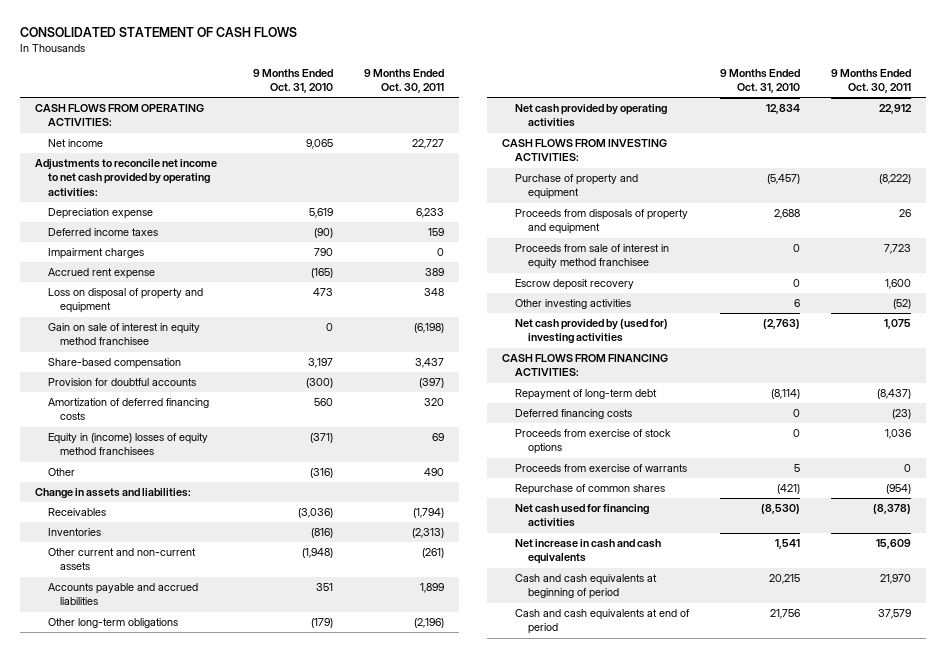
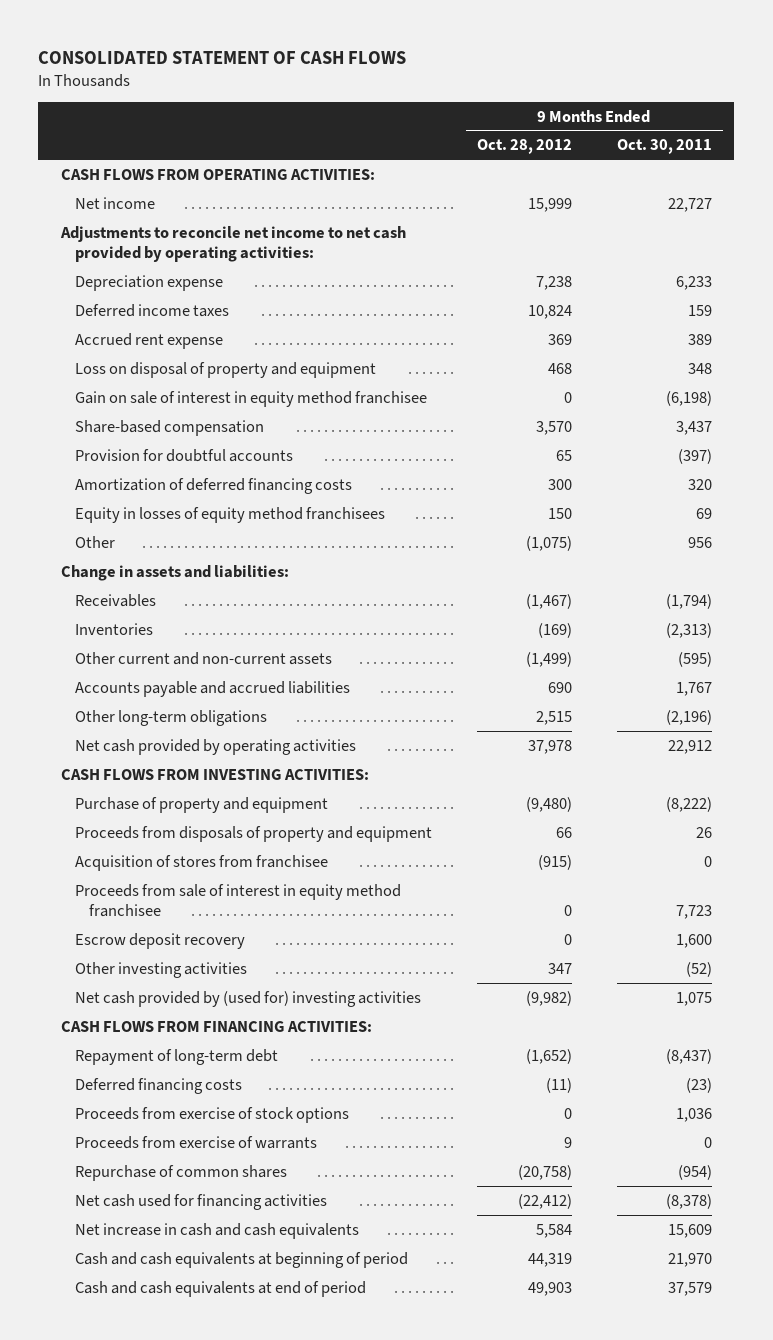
[252,68,333,94] 9 Months Ended Oct. 31, 2010 -> none
none -> [476,139,572,155] Oct. 28, 2012
[47,248,144,260] Impairment charges -> none
[47,433,208,456] Equity in (income) losses of equity method franchisees -> [74,506,385,523] Equity in losses of equity method franchisees
[423,468,444,477] 490 -> [687,536,712,548] 956
[421,548,444,559] (261) -> [677,651,712,667] (595)
[419,583,444,594] 1,899 -> [675,681,712,696] 1,767
none -> [74,854,328,871] Acquisition of stores from franchisee

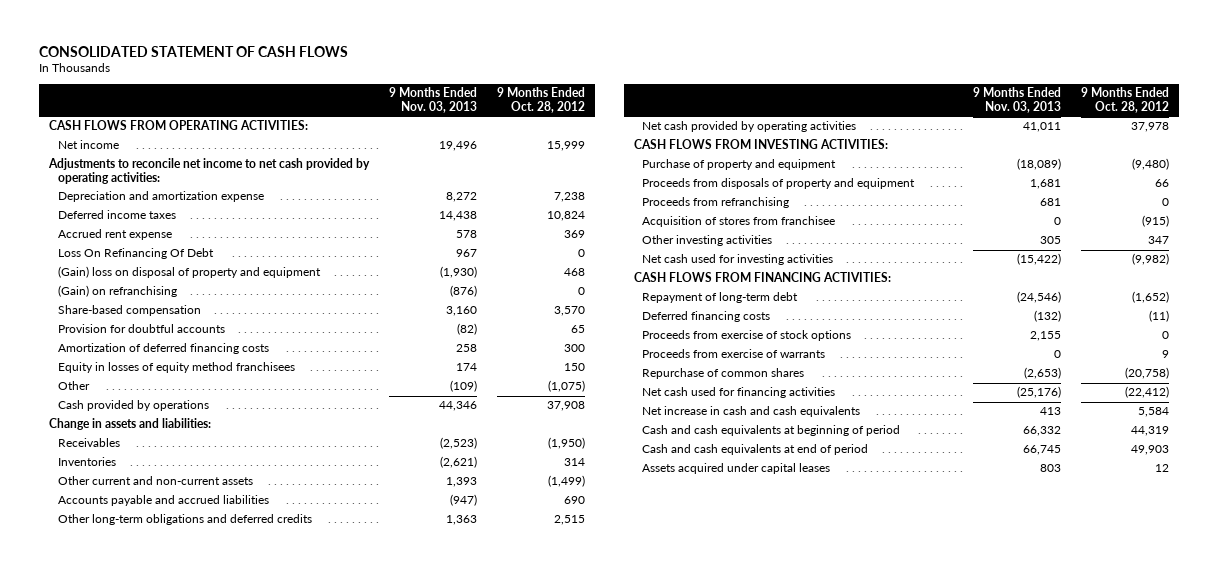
[616,139,712,155] Oct. 30, 2011 -> none
none -> [388,87,477,113] 9 Months Ended Nov. 03, 2013
[74,274,223,291] Depreciation expense -> [57,191,264,203] Depreciation and amortization expense
[74,390,427,407] Gain on sale of interest in equity method franchisee -> none
none -> [57,248,214,260] Loss On Refinancing Of Debt
[74,361,376,378] Loss on disposal of property and equipment -> [57,266,321,279] (Gain) loss on disposal of property and equipment
none -> [57,285,177,298] (Gain) on refranchising
none -> [57,400,209,412] Cash provided by operations
[525,593,572,609] (1,467) -> [547,437,585,450] (1,950)
[537,622,572,638] (169) -> [563,458,585,467] 314
[74,709,267,726] Other long-term obligations -> [57,514,312,526] Other long-term obligations and deferred credits
none -> [642,197,790,209] Proceeds from refranchising
[74,883,401,917] Proceeds from sale of interest in equity method franchisee -> none
[74,932,245,949] Escrow deposit recovery -> none
[74,990,421,1007] Net cash provided by (used for) investing activities -> [642,254,834,266] Net cash used for investing activities
none -> [642,463,831,475] Assets acquired under capital leases

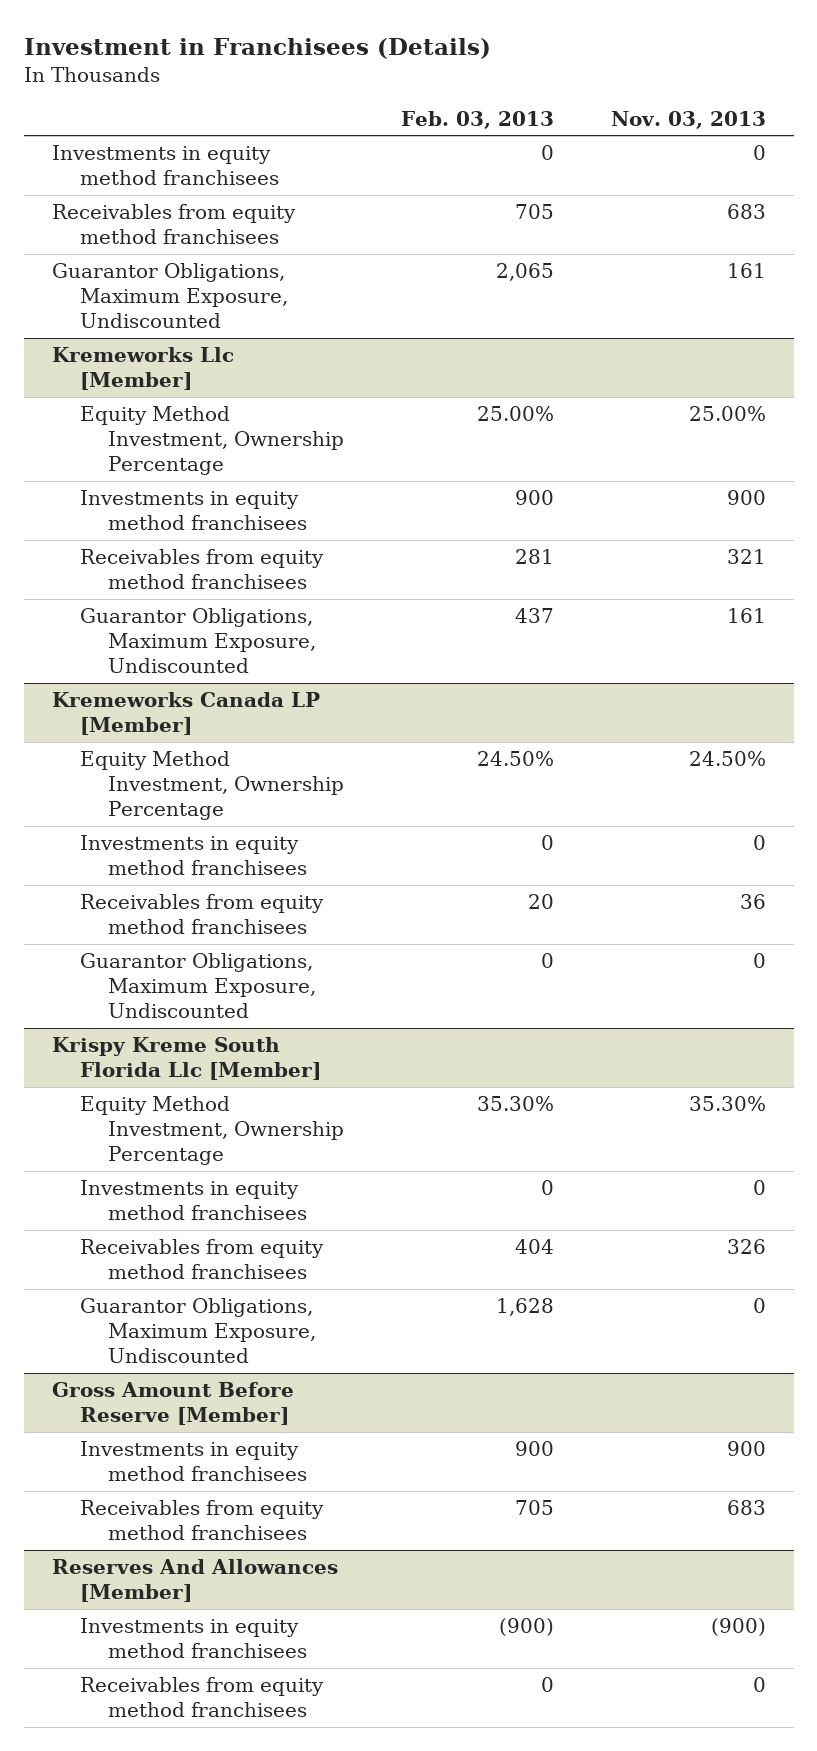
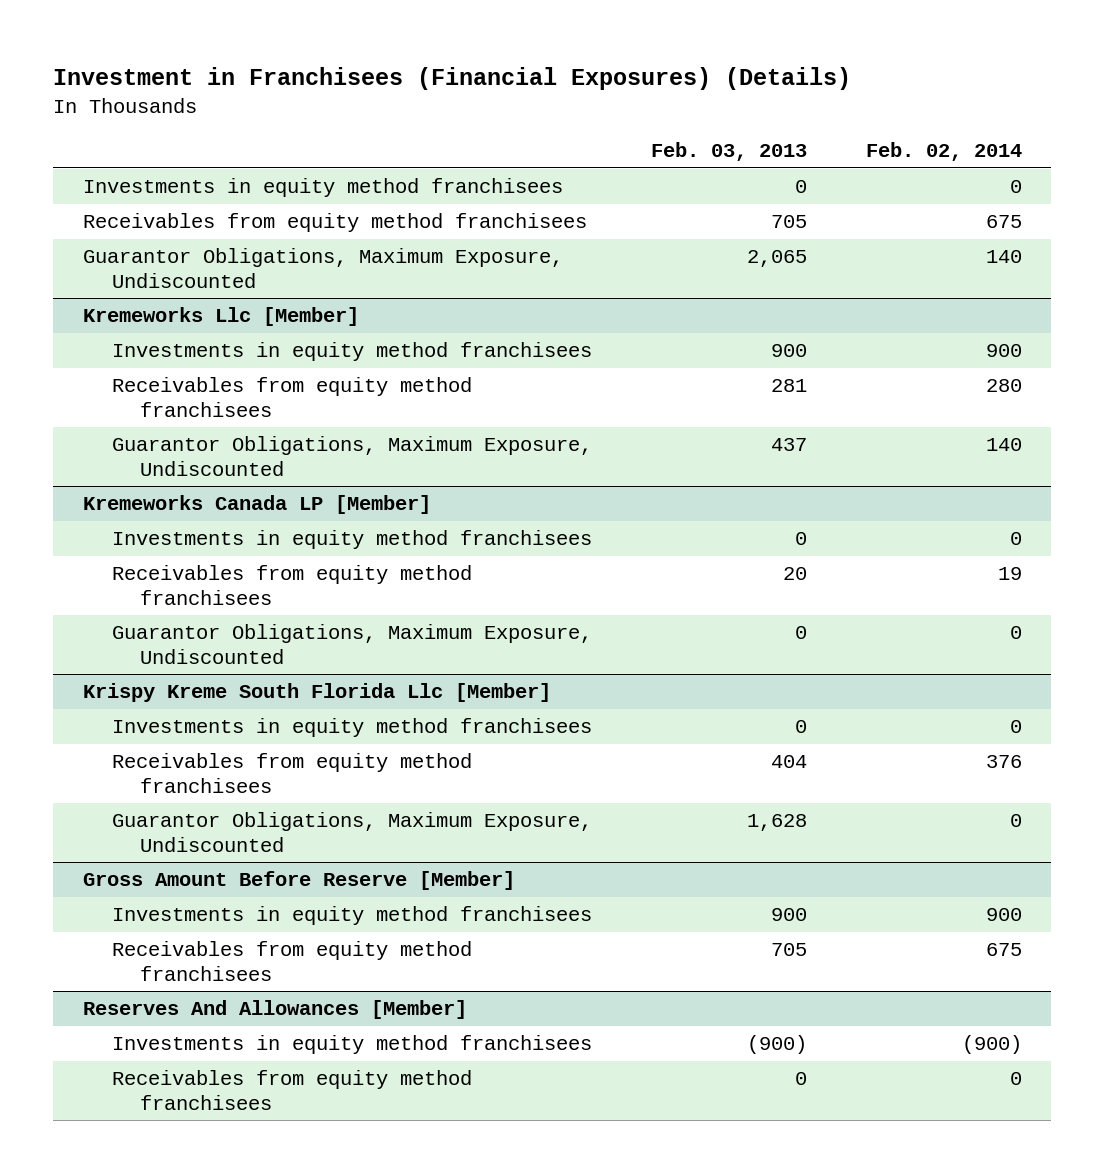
[23,37,491,59] Investment in Franchisees (Details) -> [53,67,852,91] Investment in Franchisees (Financial Exposures) (Details)
[610,110,766,129] Nov. 03, 2013 -> none
none -> [865,142,1022,162] Feb. 02, 2014
[80,406,345,476] Equity Method Investment, Ownership Percentage -> none
[80,751,345,821] Equity Method Investment, Ownership Percentage -> none
[80,1096,345,1166] Equity Method Investment, Ownership Percentage -> none

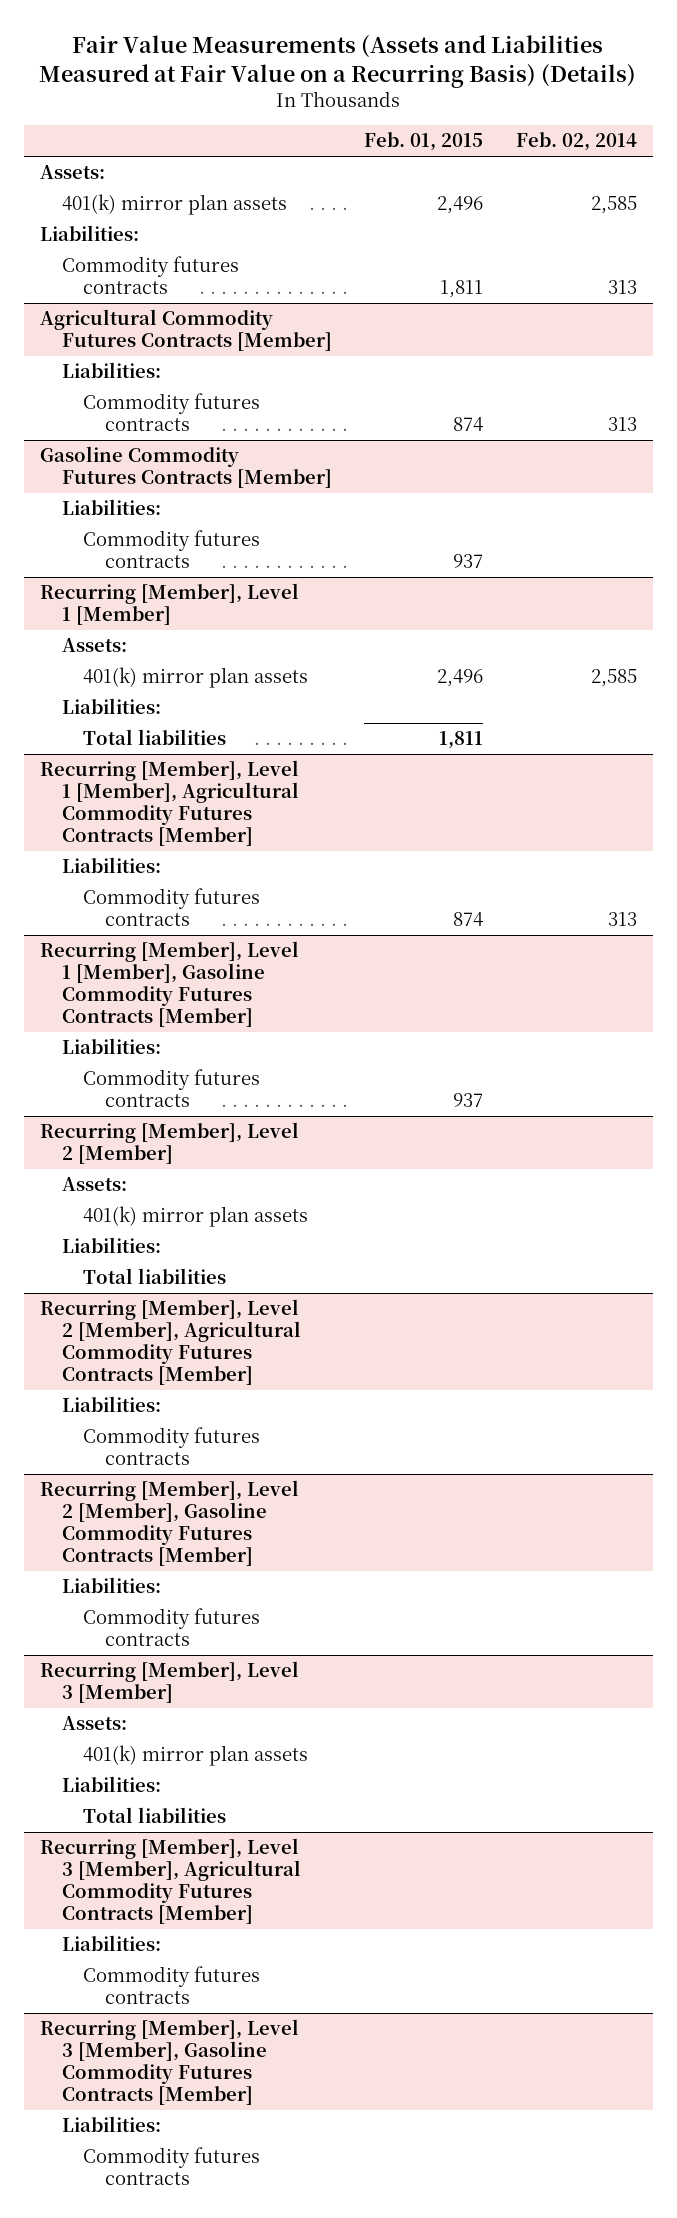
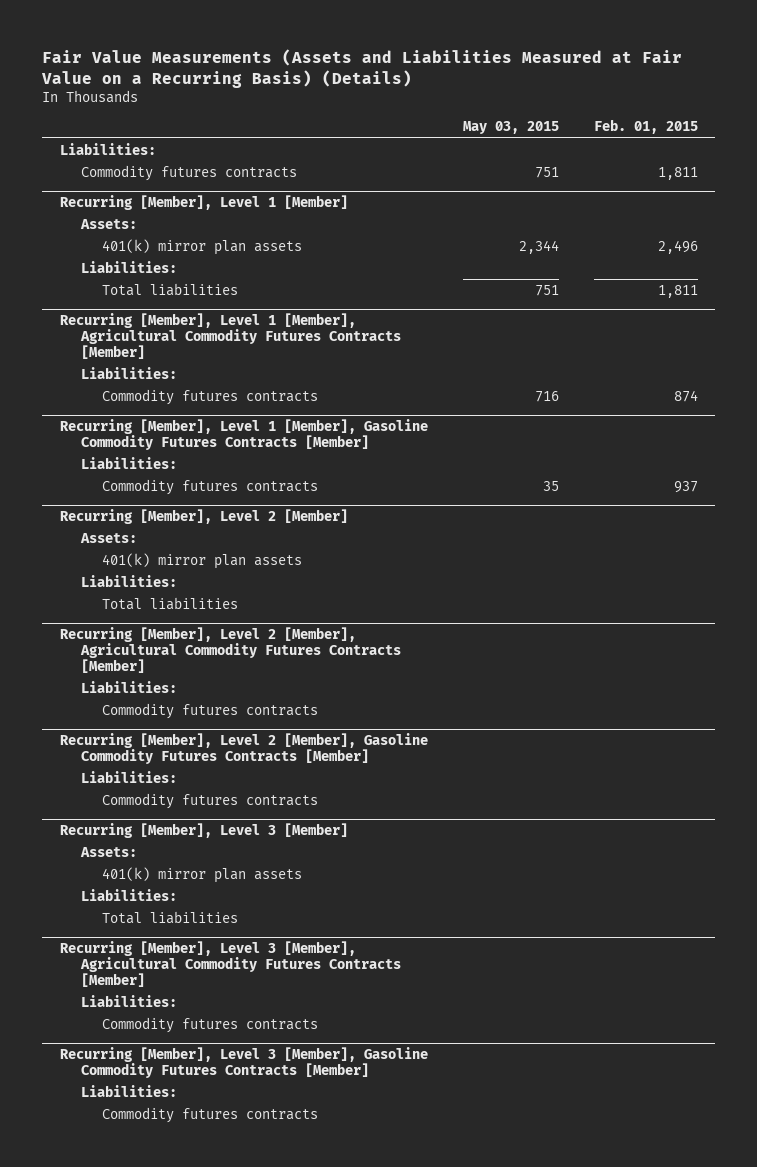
[515,132,637,152] Feb. 02, 2014 -> none
none -> [462,121,559,135] May 03, 2015
[40,165,106,180] Assets: -> none
[61,194,287,216] 401(k) mirror plan assets -> none
[40,309,332,352] Agricultural Commodity Futures Contracts [Member] -> none
[61,362,161,379] Liabilities: -> none
[83,393,261,432] Commodity futures contracts -> none
[40,446,332,489] Gasoline Commodity Futures Contracts [Member] -> none
[61,499,161,516] Liabilities: -> none
[83,530,261,569] Commodity futures contracts -> none

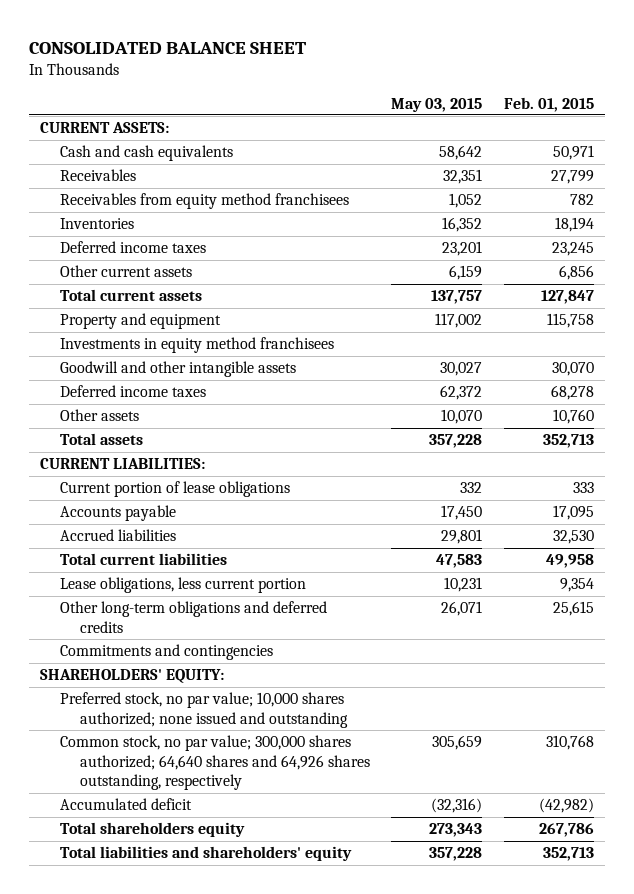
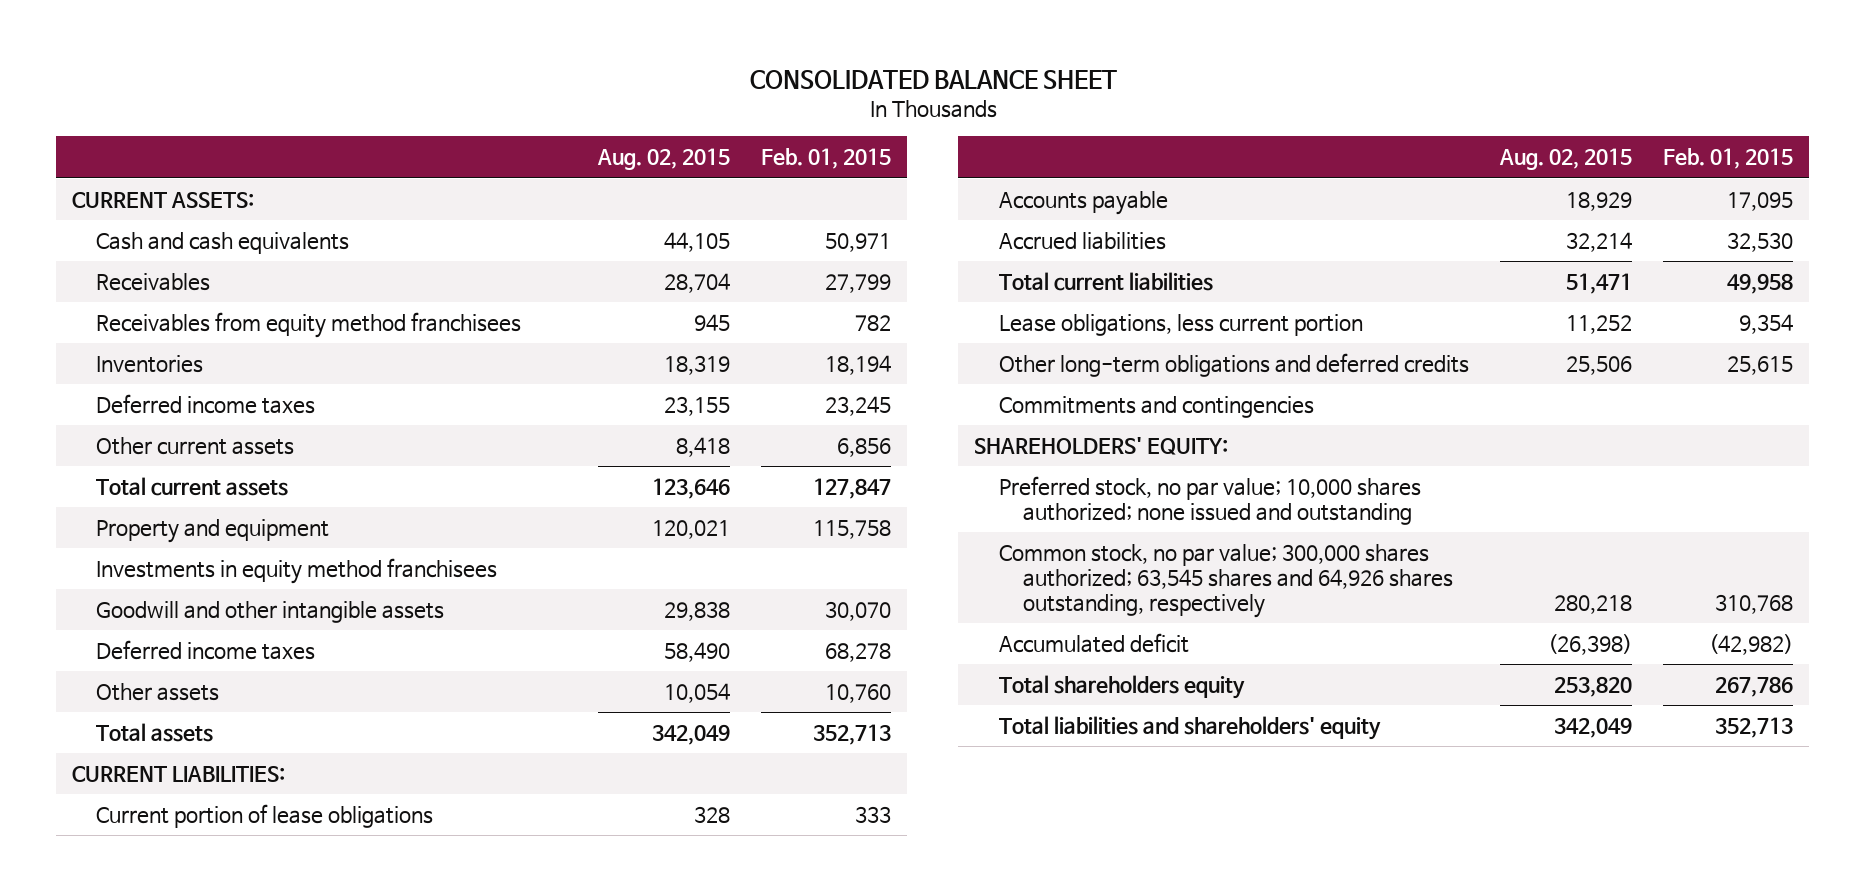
[391,97,483,112] May 03, 2015 -> none
none -> [596,148,730,171] Aug. 02, 2015
[59,735,370,791] Common stock, no par value; 300,000 shares authorized; 64,640 shares and 64,926 shares outstanding, respectively -> [998,544,1454,618] Common stock, no par value; 300,000 shares authorized; 63,545 shares and 64,926 shares outstanding, respectively

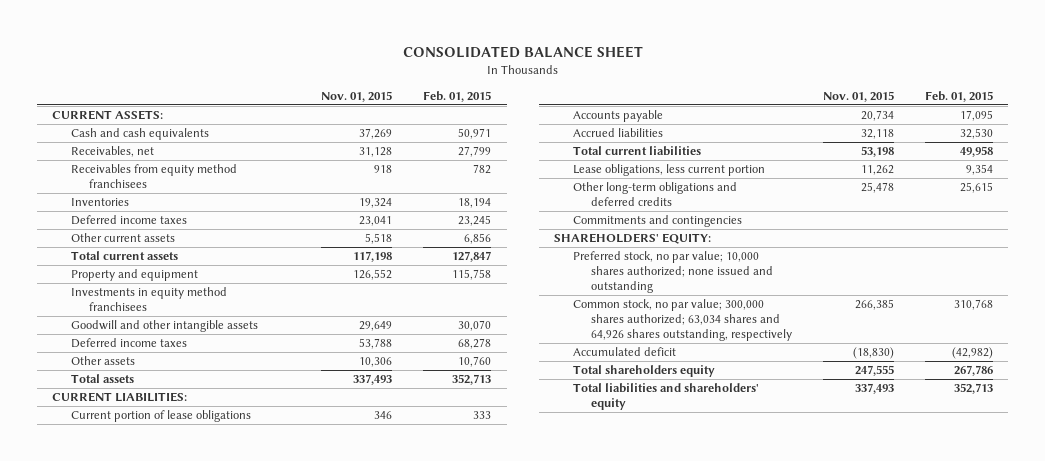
[596,148,730,171] Aug. 02, 2015 -> none
none -> [321,90,393,102] Nov. 01, 2015
[96,273,211,292] Receivables -> [70,146,154,158] Receivables, net
[998,544,1454,618] Common stock, no par value; 300,000 shares authorized; 63,545 shares and 64,926 shares outstanding, respectively -> [572,299,793,341] Common stock, no par value; 300,000 shares authorized; 63,034 shares and 64,926 shares outstanding, respectively

